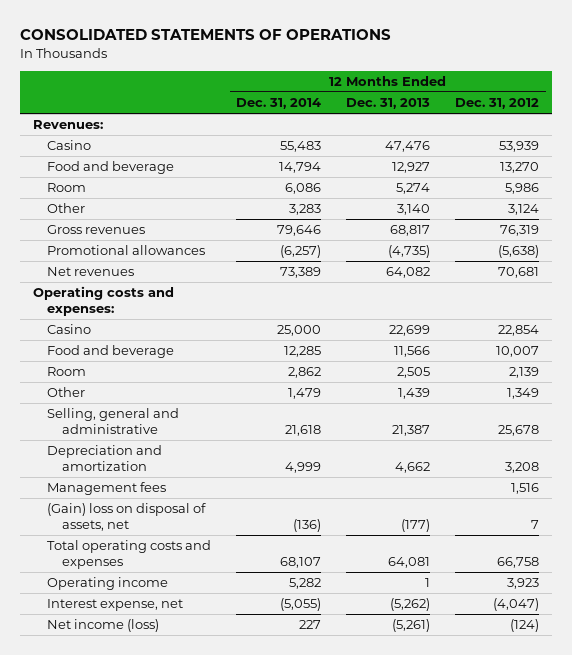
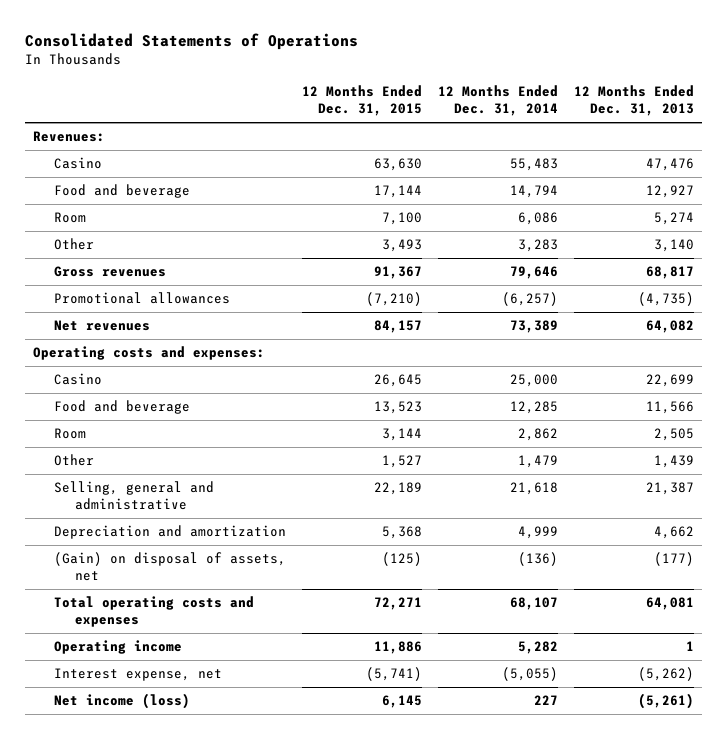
[20,29,392,41] CONSOLIDATED STATEMENTS OF OPERATIONS -> [24,33,358,51] Consolidated Statements of Operations
[455,98,540,110] Dec. 31, 2012 -> none
none -> [302,85,423,117] 12 Months Ended Dec. 31, 2015
[47,482,167,496] Management fees -> none
[47,503,207,532] (Gain) loss on disposal of assets, net -> [54,552,287,582] (Gain) on disposal of assets, net

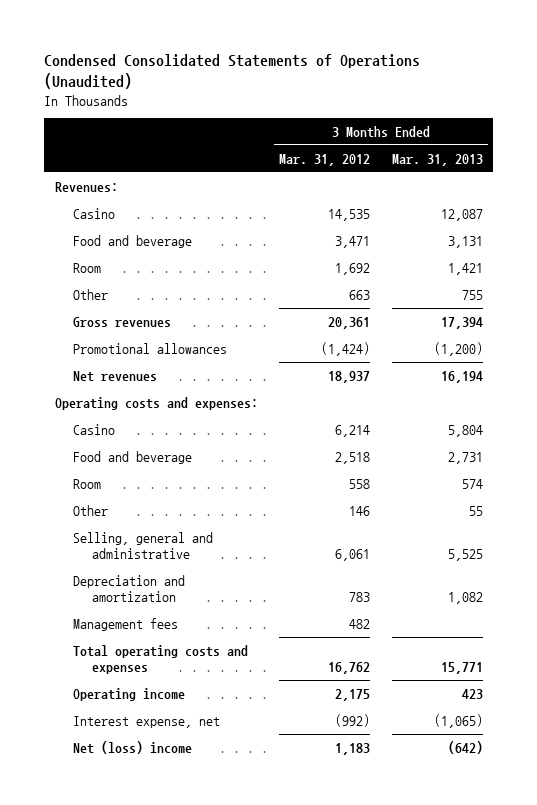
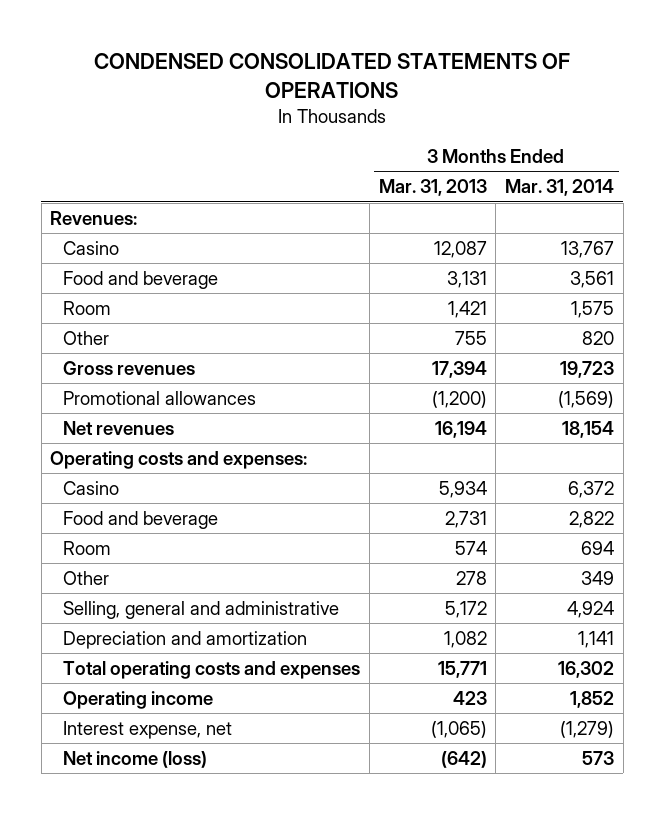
[43,54,420,90] Condensed Consolidated Statements of Operations (Unaudited) -> [94,53,571,98] CONDENSED CONSOLIDATED STATEMENTS OF OPERATIONS
[279,153,371,166] Mar. 31, 2012 -> none
none -> [505,179,615,197] Mar. 31, 2014
[447,424,483,437] 5,804 -> [438,480,487,498] 5,934
[468,505,483,516] 55 -> [455,570,487,585] 278
[447,549,483,562] 5,525 -> [444,600,487,618] 5,172
[73,617,179,631] Management fees -> none
[73,740,193,754] Net (loss) income -> [63,750,208,768] Net income (loss)

